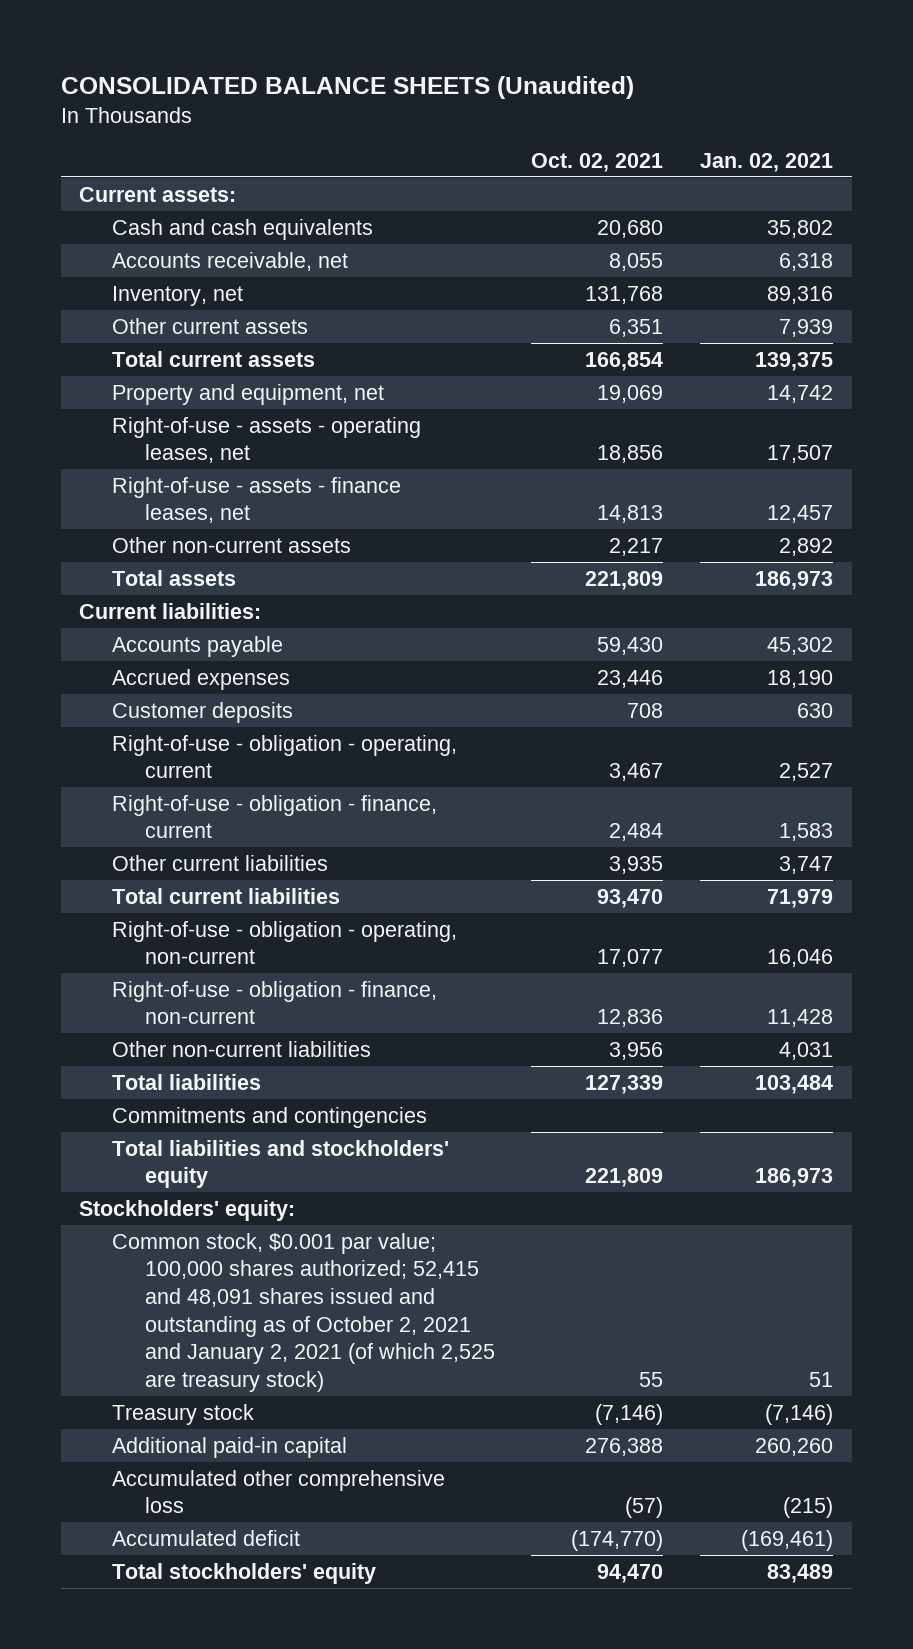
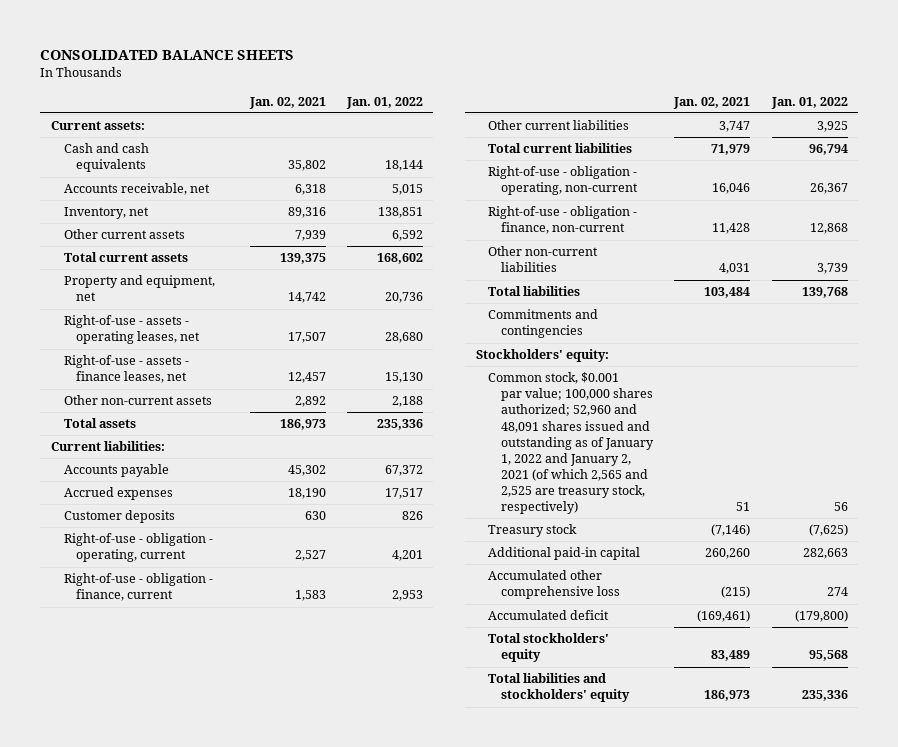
[60,75,634,99] CONSOLIDATED BALANCE SHEETS (Unaudited) -> [40,49,295,60] CONSOLIDATED BALANCE SHEETS
[531,152,664,172] Oct. 02, 2021 -> none
none -> [345,96,423,109] Jan. 01, 2022
[111,1232,495,1392] Common stock, $0.001 par value; 100,000 shares authorized; 52,415 and 48,091 shares issued and outstanding as of October 2, 2021 and January 2, 2021 (of which 2,525 are treasury stock) -> [488,372,655,515] Common stock, $0.001 par value; 100,000 shares authorized; 52,960 and 48,091 shares issued and outstanding as of January 1, 2022 and January 2, 2021 (of which 2,565 and 2,525 are treasury stock, respectively)
[111,1139,449,1189] Total liabilities and stockholders' equity -> [488,673,631,703] Total liabilities and stockholders' equity

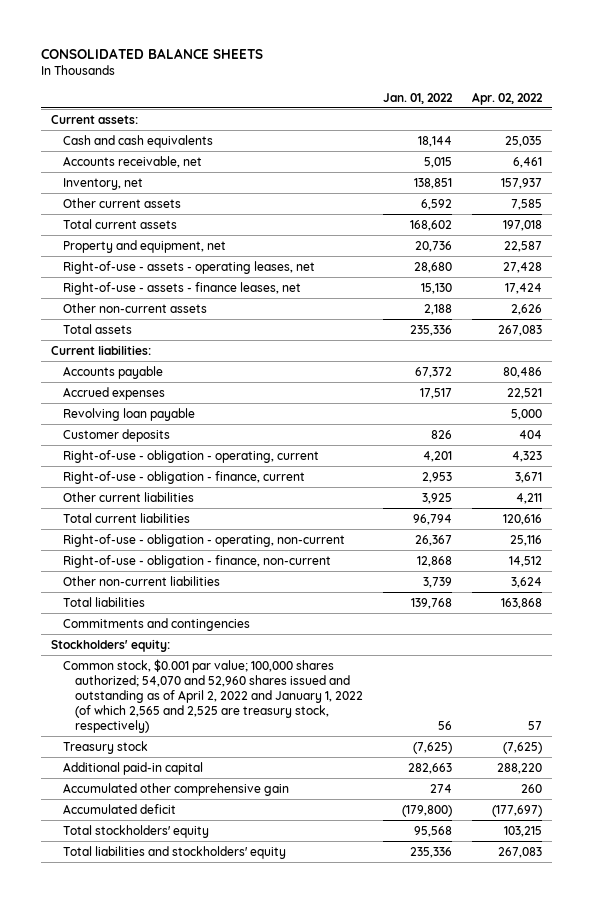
[248,96,326,109] Jan. 02, 2021 -> none
none -> [472,91,544,105] Apr. 02, 2022
none -> [62,407,195,421] Revolving loan payable
[488,372,655,515] Common stock, $0.001 par value; 100,000 shares authorized; 52,960 and 48,091 shares issued and outstanding as of January 1, 2022 and January 2, 2021 (of which 2,565 and 2,525 are treasury stock, respectively) -> [62,658,364,734] Common stock, $0.001 par value; 100,000 shares authorized; 54,070 and 52,960 shares issued and outstanding as of April 2, 2022 and January 1, 2022 (of which 2,565 and 2,525 are treasury stock, respectively)
[488,570,621,600] Accumulated other comprehensive loss -> [62,782,289,796] Accumulated other comprehensive gain

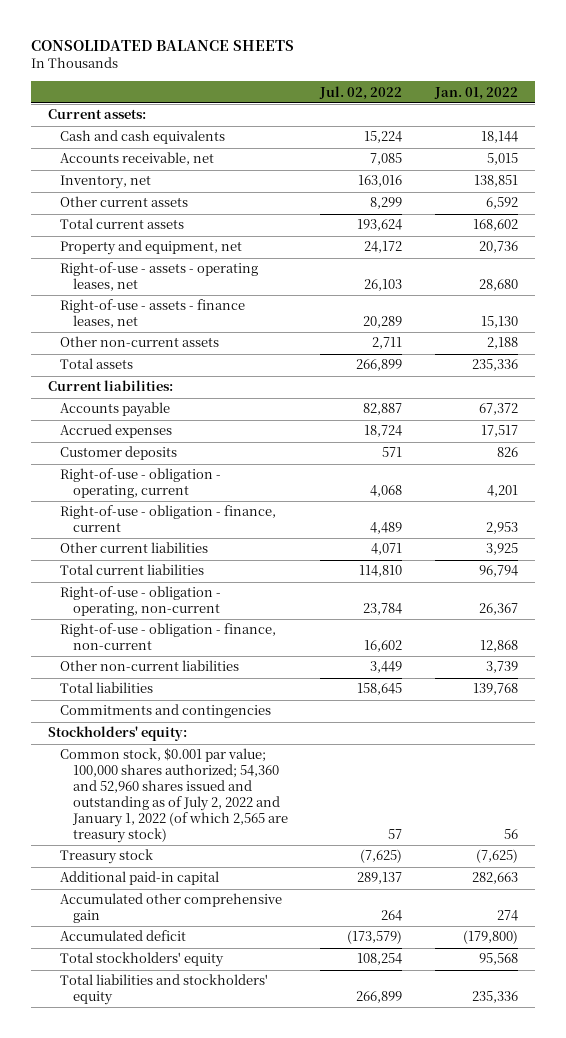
[472,91,544,105] Apr. 02, 2022 -> none
none -> [319,85,403,100] Jul. 02, 2022
[62,407,195,421] Revolving loan payable -> none
[62,658,364,734] Common stock, $0.001 par value; 100,000 shares authorized; 54,070 and 52,960 shares issued and outstanding as of April 2, 2022 and January 1, 2022 (of which 2,565 and 2,525 are treasury stock, respectively) -> [60,748,288,844] Common stock, $0.001 par value; 100,000 shares authorized; 54,360 and 52,960 shares issued and outstanding as of July 2, 2022 and January 1, 2022 (of which 2,565 are treasury stock)

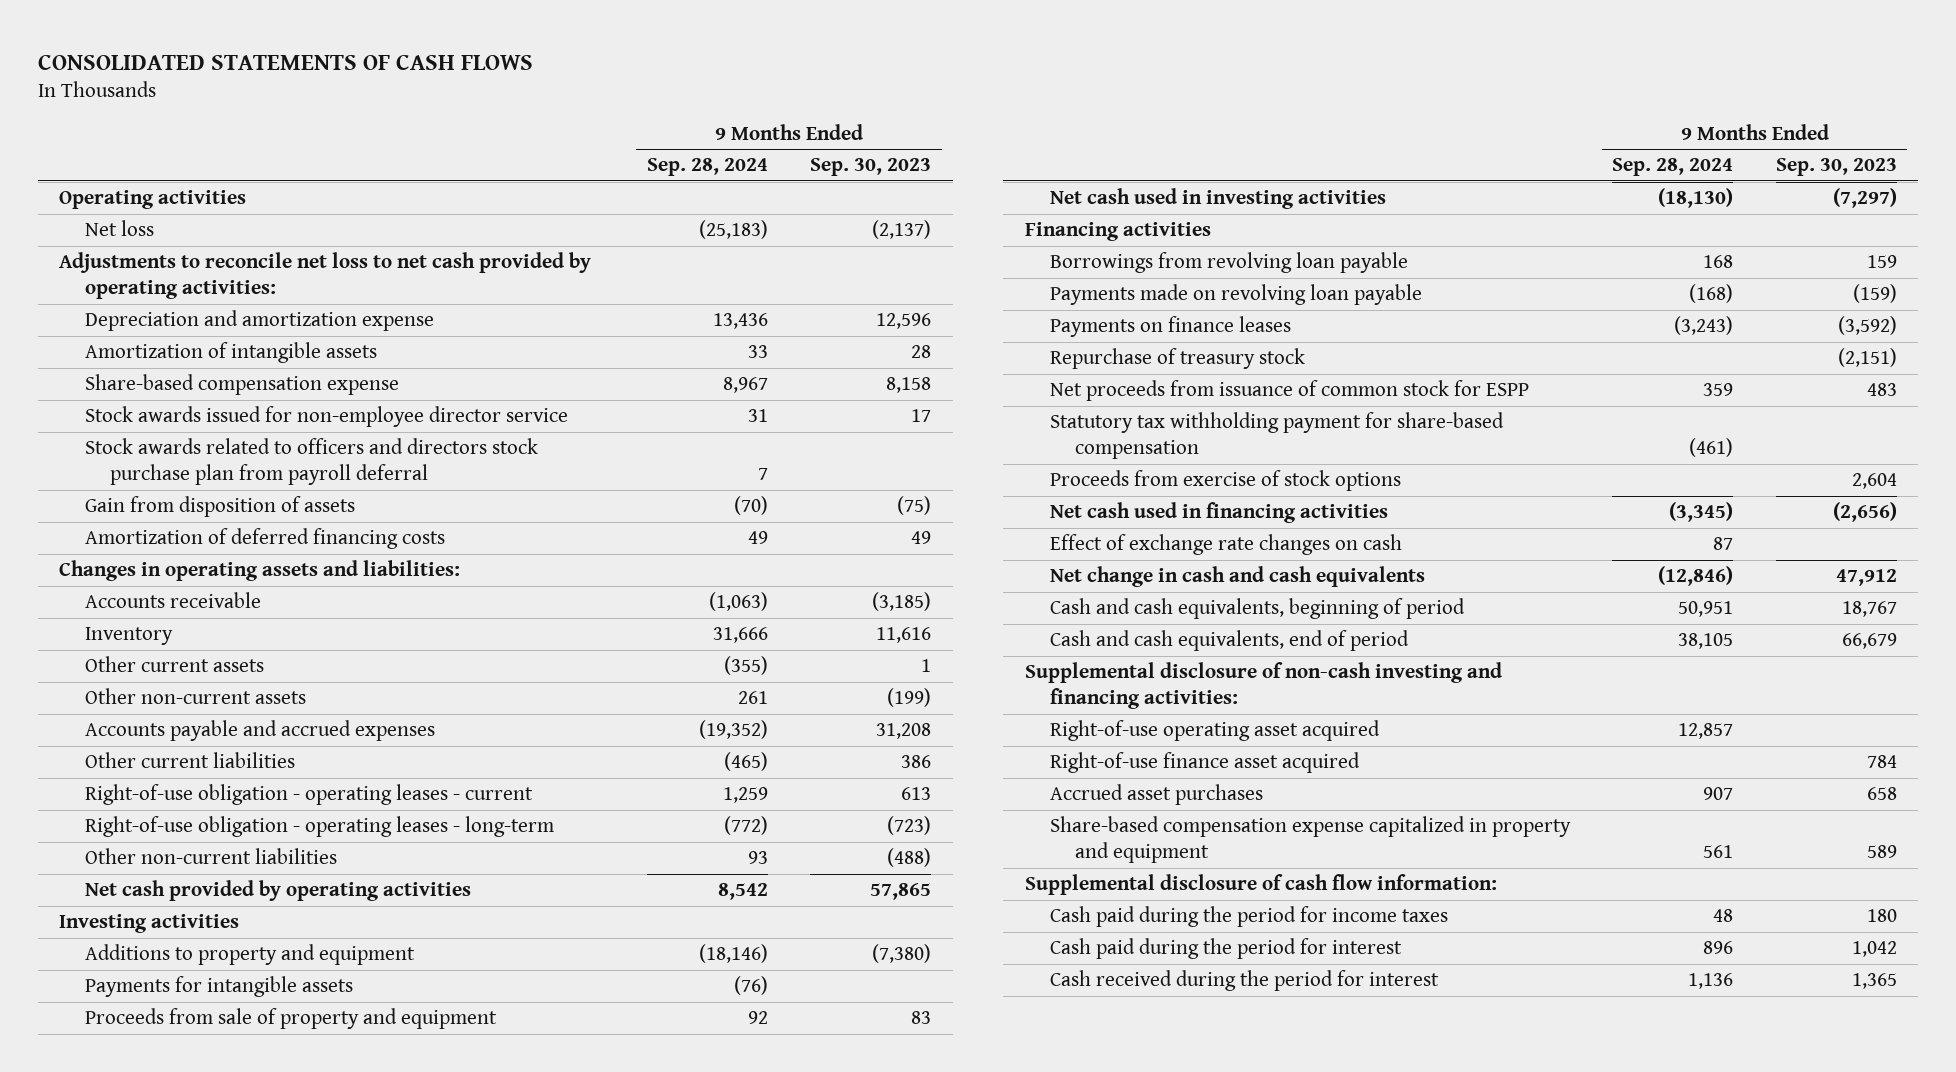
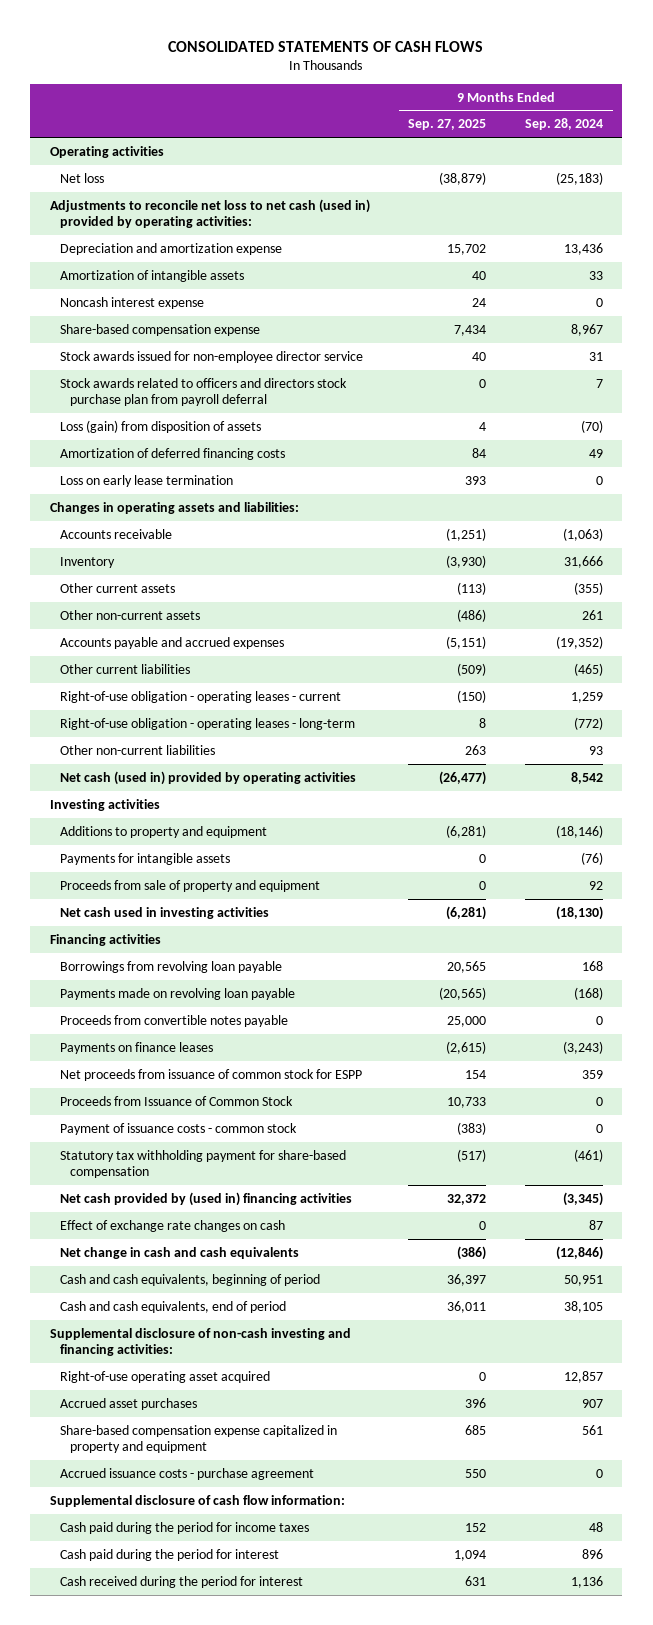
[810,158,932,177] Sep. 30, 2023 -> none
none -> [408,119,487,131] Sep. 27, 2025
[59,252,592,300] Adjustments to reconcile net loss to net cash provided by operating activities: -> [49,198,370,229] Adjustments to reconcile net loss to net cash (used in) provided by operating activities:
none -> [59,296,204,309] Noncash interest expense
[84,496,355,518] Gain from disposition of assets -> [59,419,261,433] Loss (gain) from disposition of assets
none -> [59,474,233,487] Loss on early lease termination
[84,880,471,902] Net cash provided by operating activities -> [59,770,356,785] Net cash (used in) provided by operating activities
none -> [59,1014,288,1027] Proceeds from convertible notes payable
[1050,348,1306,370] Repurchase of treasury stock -> none
none -> [59,1095,293,1106] Proceeds from Issuance of Common Stock
none -> [59,1122,297,1135] Payment of issuance costs - common stock
[1050,470,1402,492] Proceeds from exercise of stock options -> none
[1050,502,1389,524] Net cash used in financing activities -> [59,1191,352,1206] Net cash provided by (used in) financing activities
[1050,752,1361,774] Right-of-use finance asset acquired -> none
none -> [59,1467,314,1480] Accrued issuance costs - purchase agreement

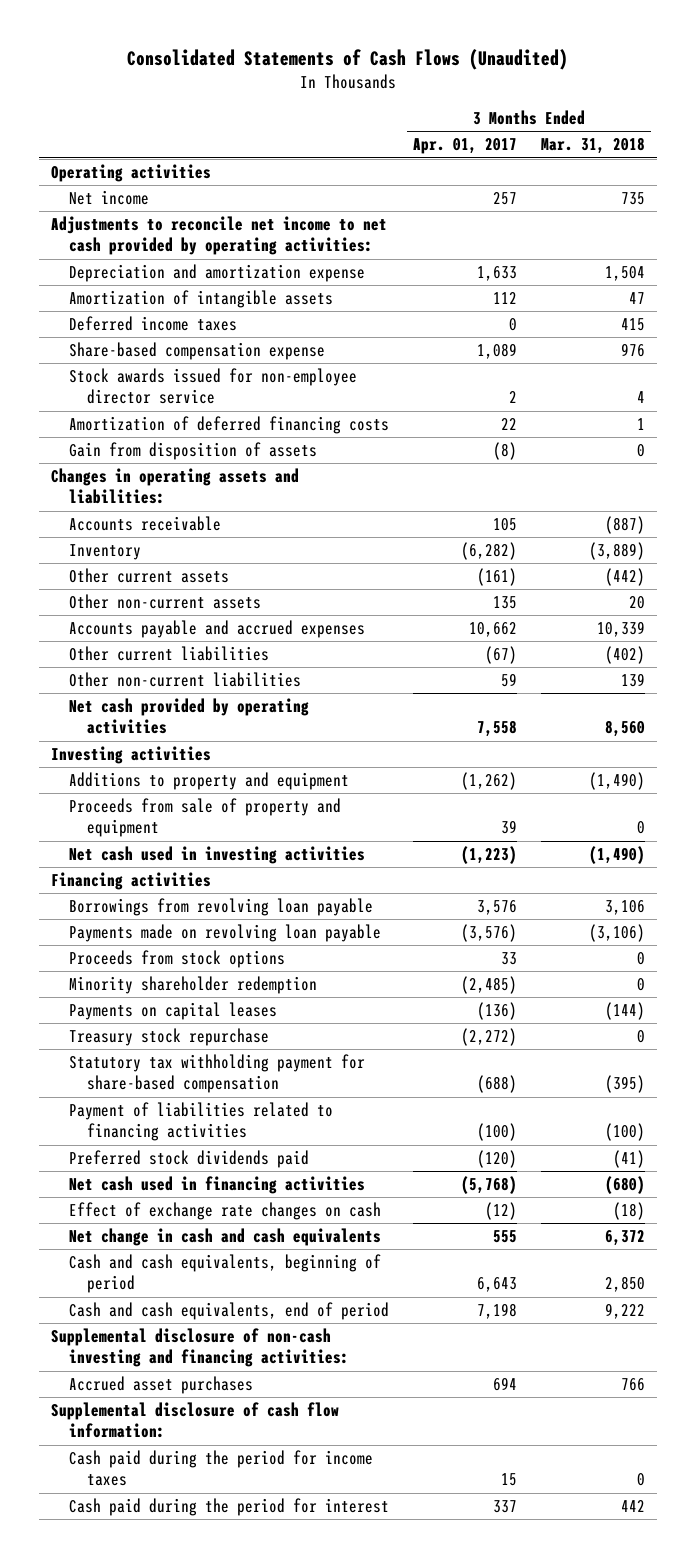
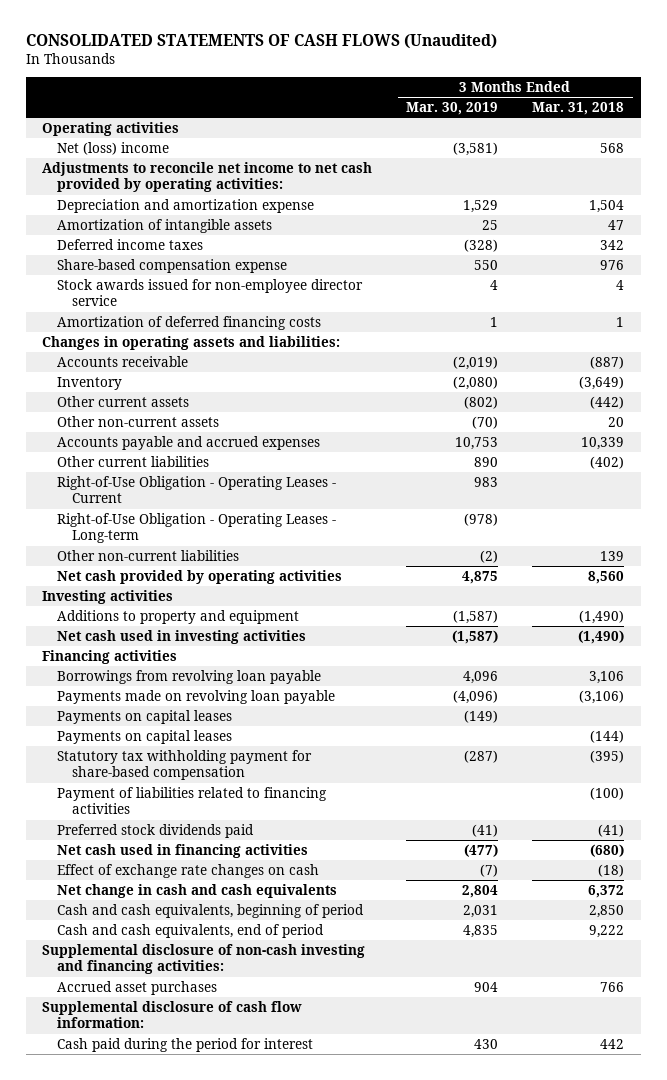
[126,49,568,71] Consolidated Statements of Cash Flows (Unaudited) -> [25,34,497,50] CONSOLIDATED STATEMENTS OF CASH FLOWS (Unaudited)
[412,138,517,155] Apr. 01, 2017 -> none
none -> [406,102,499,116] Mar. 30, 2019
[69,190,150,206] Net income -> [57,141,170,155] Net (loss) income
[620,192,645,206] 735 -> [600,142,625,153] 568
[620,318,645,332] 415 -> [600,239,625,250] 342
[69,442,318,461] Gain from disposition of assets -> none
[588,542,645,561] (3,889) -> [579,375,625,390] (3,649)
none -> [57,475,337,504] Right-of-Use Obligation - Operating Leases - Current
none -> [57,512,337,544] Right-of-Use Obligation - Operating Leases - Long-term
[69,798,342,838] Proceeds from sale of property and equipment -> none
[69,950,286,969] Proceeds from stock options -> none
[69,976,318,995] Minority shareholder redemption -> none
none -> [57,709,233,724] Payments on capital leases
[69,1028,270,1047] Treasury stock repurchase -> none
[69,1450,374,1487] Cash paid during the period for income taxes -> none

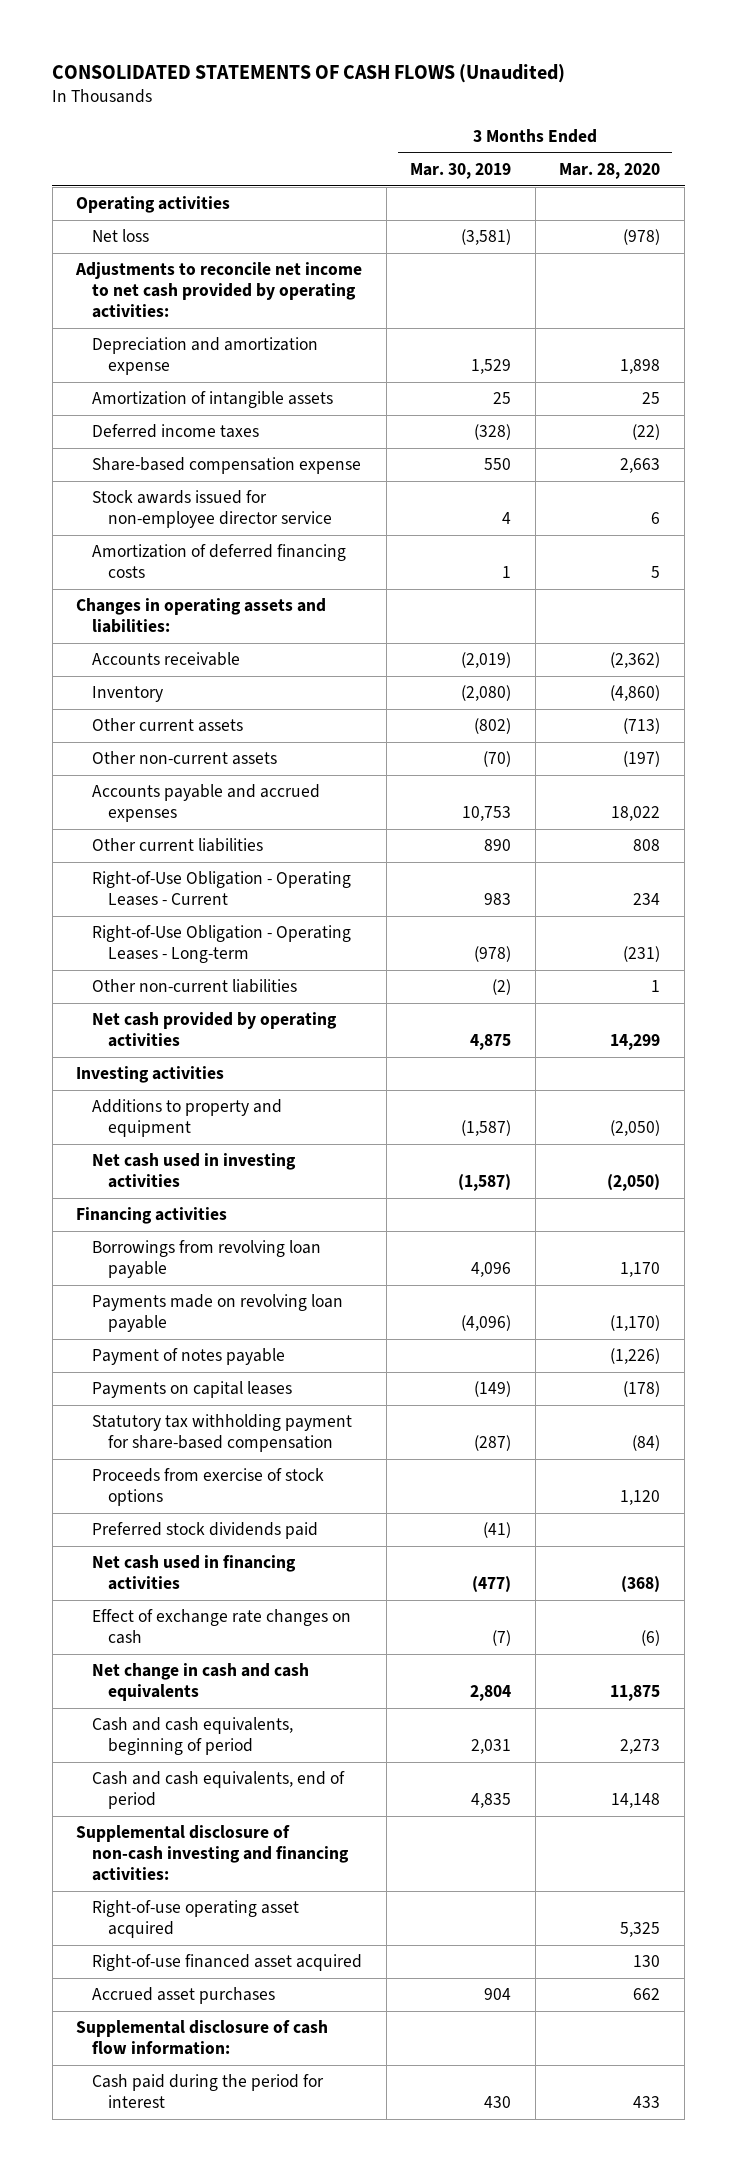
[532,102,625,116] Mar. 31, 2018 -> none
none -> [559,162,661,179] Mar. 28, 2020
[57,141,170,155] Net (loss) income -> [91,229,149,243] Net loss
none -> [91,1348,285,1366] Payment of notes payable
[57,729,233,744] Payments on capital leases -> none
[57,786,328,815] Payment of liabilities related to financing activities -> none
none -> [91,1468,324,1507] Proceeds from exercise of stock options
none -> [91,1900,299,1939] Right-of-use operating asset acquired
none -> [91,1954,362,1972] Right-of-use financed asset acquired

